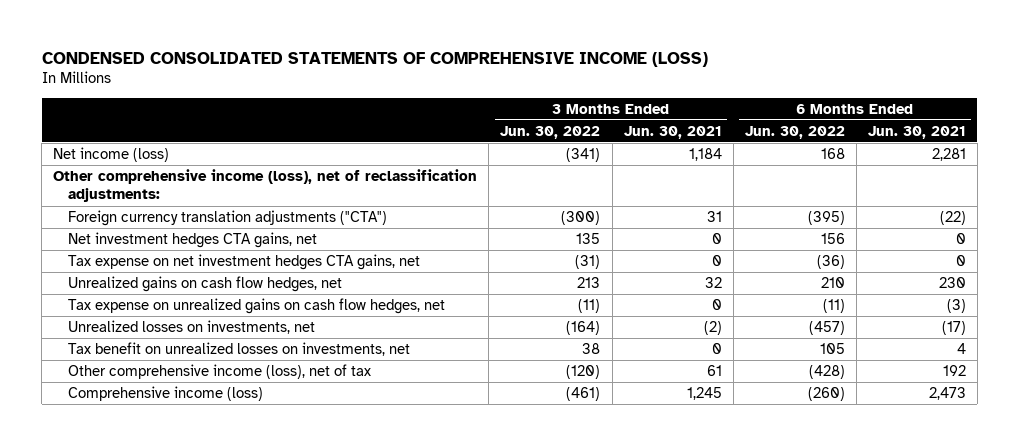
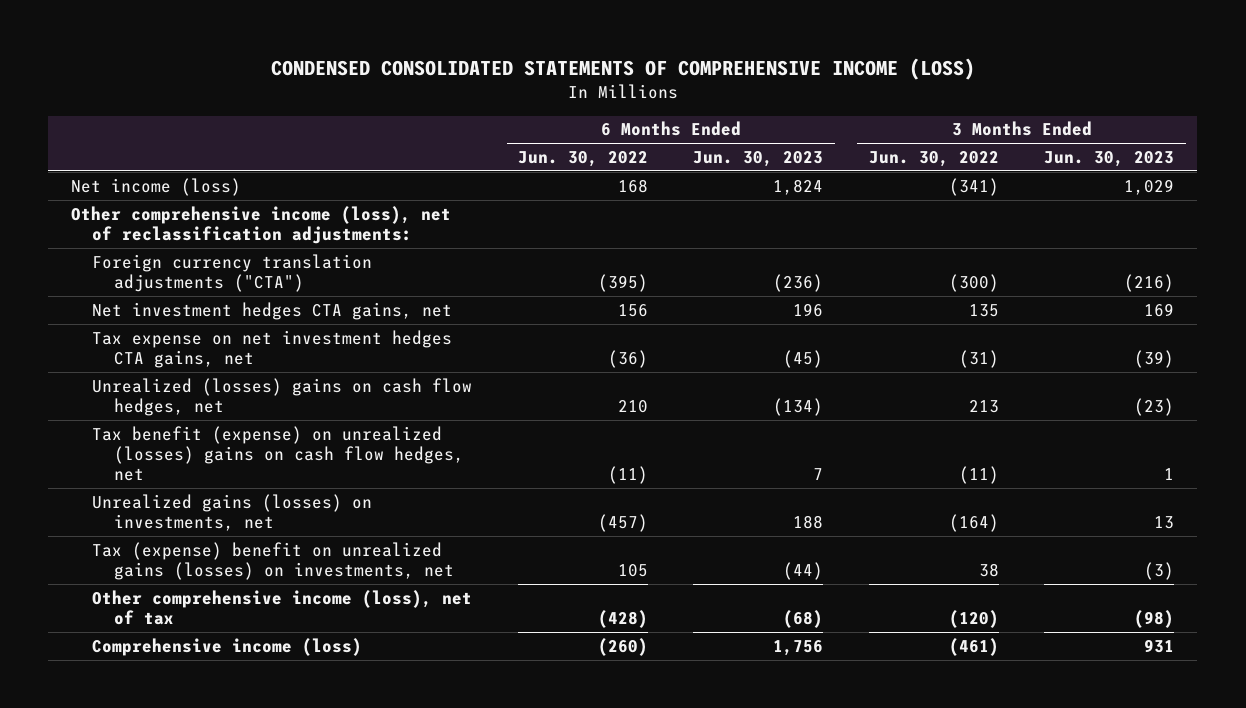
[623,125,722,139] Jun. 30, 2021 -> none
[867,125,966,139] Jun. 30, 2021 -> none
none -> [693,151,824,168] Jun. 30, 2023
none -> [1044,151,1175,168] Jun. 30, 2023
[67,275,342,292] Unrealized gains on cash flow hedges, net -> [92,377,473,417] Unrealized (losses) gains on cash flow hedges, net
[67,297,445,314] Tax expense on unrealized gains on cash flow hedges, net -> [92,425,464,482] Tax benefit (expense) on unrealized (losses) gains on cash flow hedges, net
[67,319,315,334] Unrealized losses on investments, net -> [92,493,373,532] Unrealized gains (losses) on investments, net
[67,341,410,356] Tax benefit on unrealized losses on investments, net -> [92,541,454,581] Tax (expense) benefit on unrealized gains (losses) on investments, net

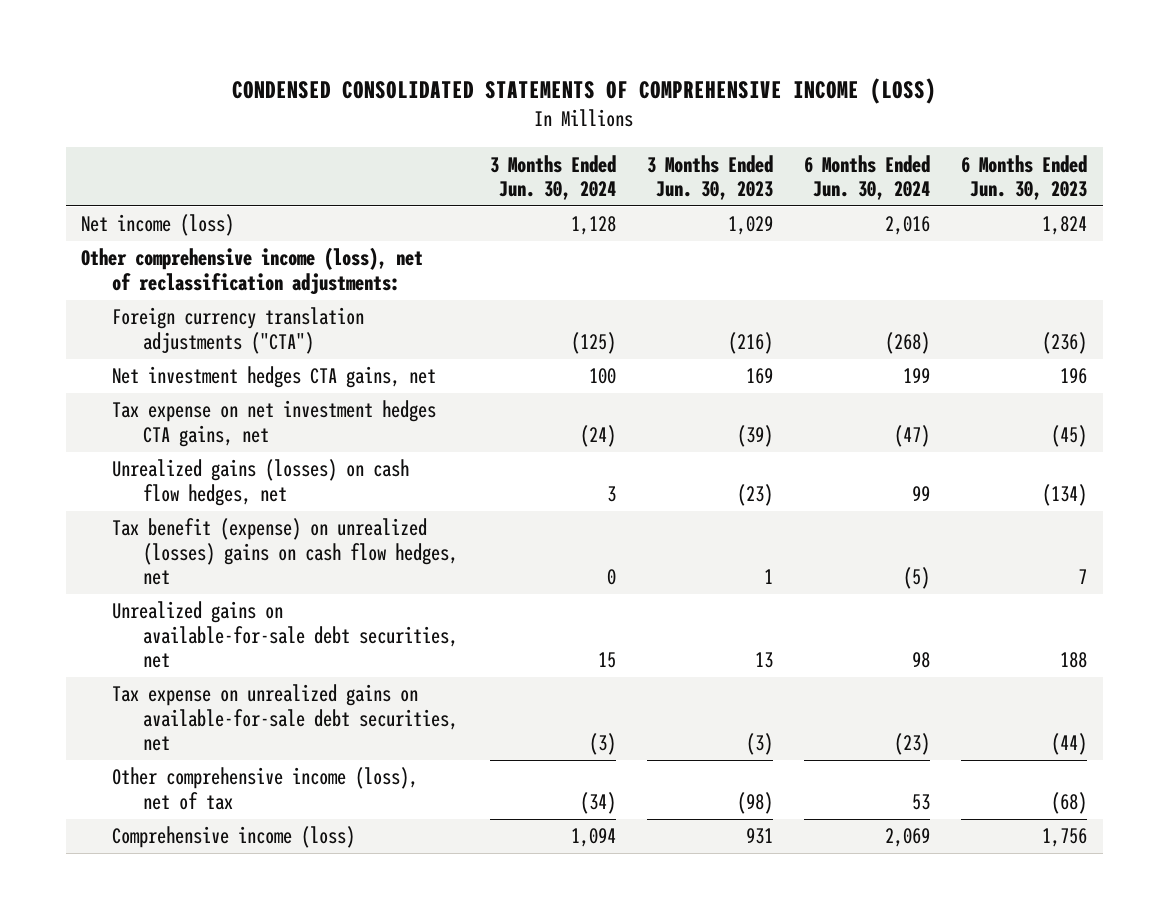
[517,151,648,168] Jun. 30, 2022 -> none
[868,151,999,168] Jun. 30, 2022 -> none
none -> [489,154,616,201] 3 Months Ended Jun. 30, 2024
none -> [804,154,931,201] 6 Months Ended Jun. 30, 2024
[92,377,473,417] Unrealized (losses) gains on cash flow hedges, net -> [112,459,410,506] Unrealized gains (losses) on cash flow hedges, net
[92,493,373,532] Unrealized gains (losses) on investments, net -> [112,601,459,669] Unrealized gains on available-for-sale debt securities, net
[92,541,454,581] Tax (expense) benefit on unrealized gains (losses) on investments, net -> [112,684,459,752] Tax expense on unrealized gains on available-for-sale debt securities, net

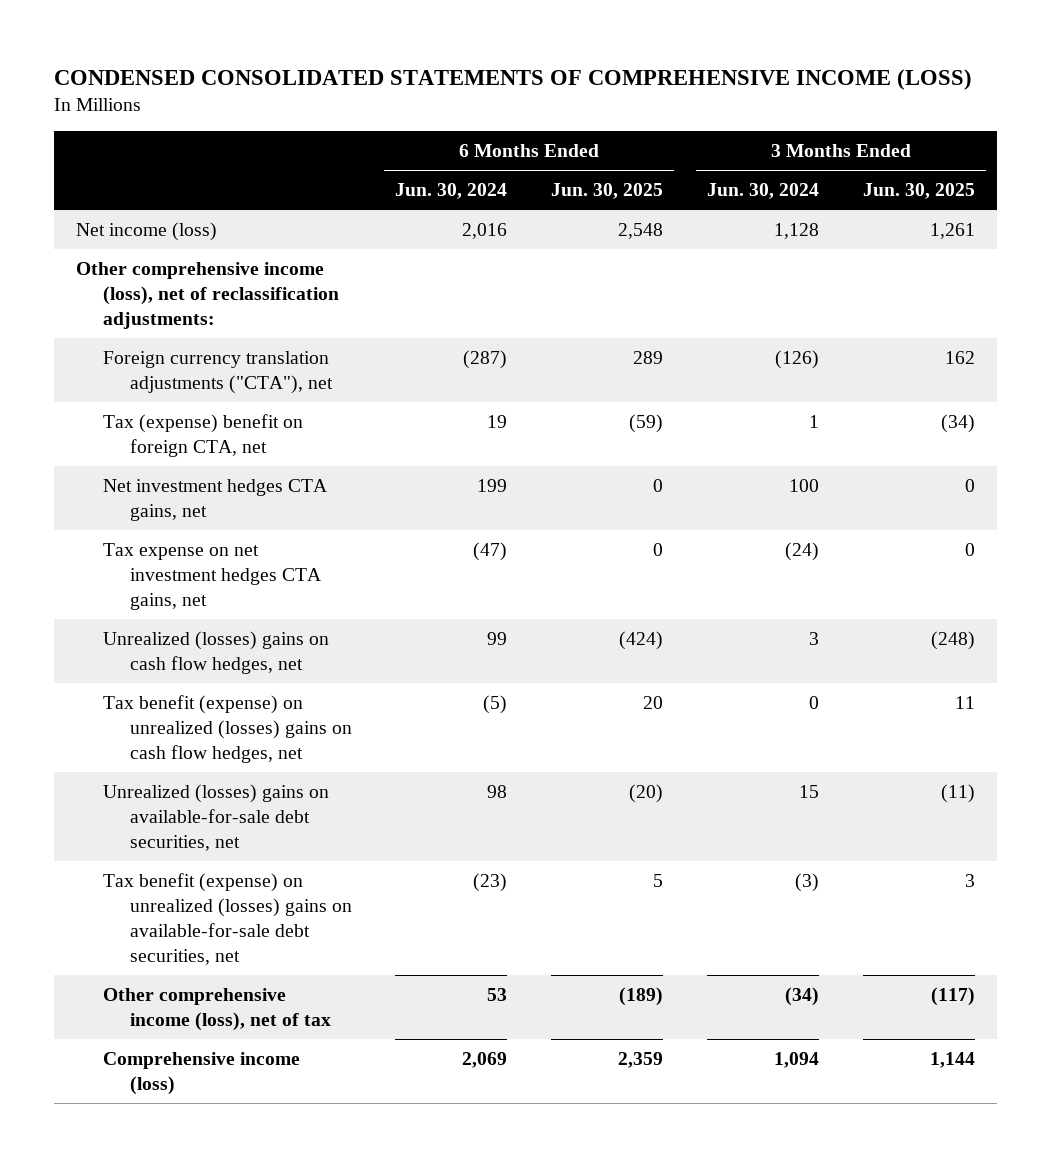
[646,154,773,201] 3 Months Ended Jun. 30, 2023 -> none
[961,154,1088,201] 6 Months Ended Jun. 30, 2023 -> none
none -> [551,183,664,200] Jun. 30, 2025
none -> [863,183,976,200] Jun. 30, 2025
[112,307,365,354] Foreign currency translation adjustments ("CTA") -> [102,351,333,395] Foreign currency translation adjustments ("CTA"), net
[570,331,616,354] (125) -> [775,350,820,370] (126)
[885,331,931,354] (268) -> [463,350,508,370] (287)
none -> [102,414,303,458] Tax (expense) benefit on foreign CTA, net
[112,459,410,506] Unrealized gains (losses) on cash flow hedges, net -> [102,631,329,675] Unrealized (losses) gains on cash flow hedges, net
[112,601,459,669] Unrealized gains on available-for-sale debt securities, net -> [102,784,329,852] Unrealized (losses) gains on available-for-sale debt securities, net
[112,684,459,752] Tax expense on unrealized gains on available-for-sale debt securities, net -> [102,873,352,966] Tax benefit (expense) on unrealized (losses) gains on available-for-sale debt securities, net

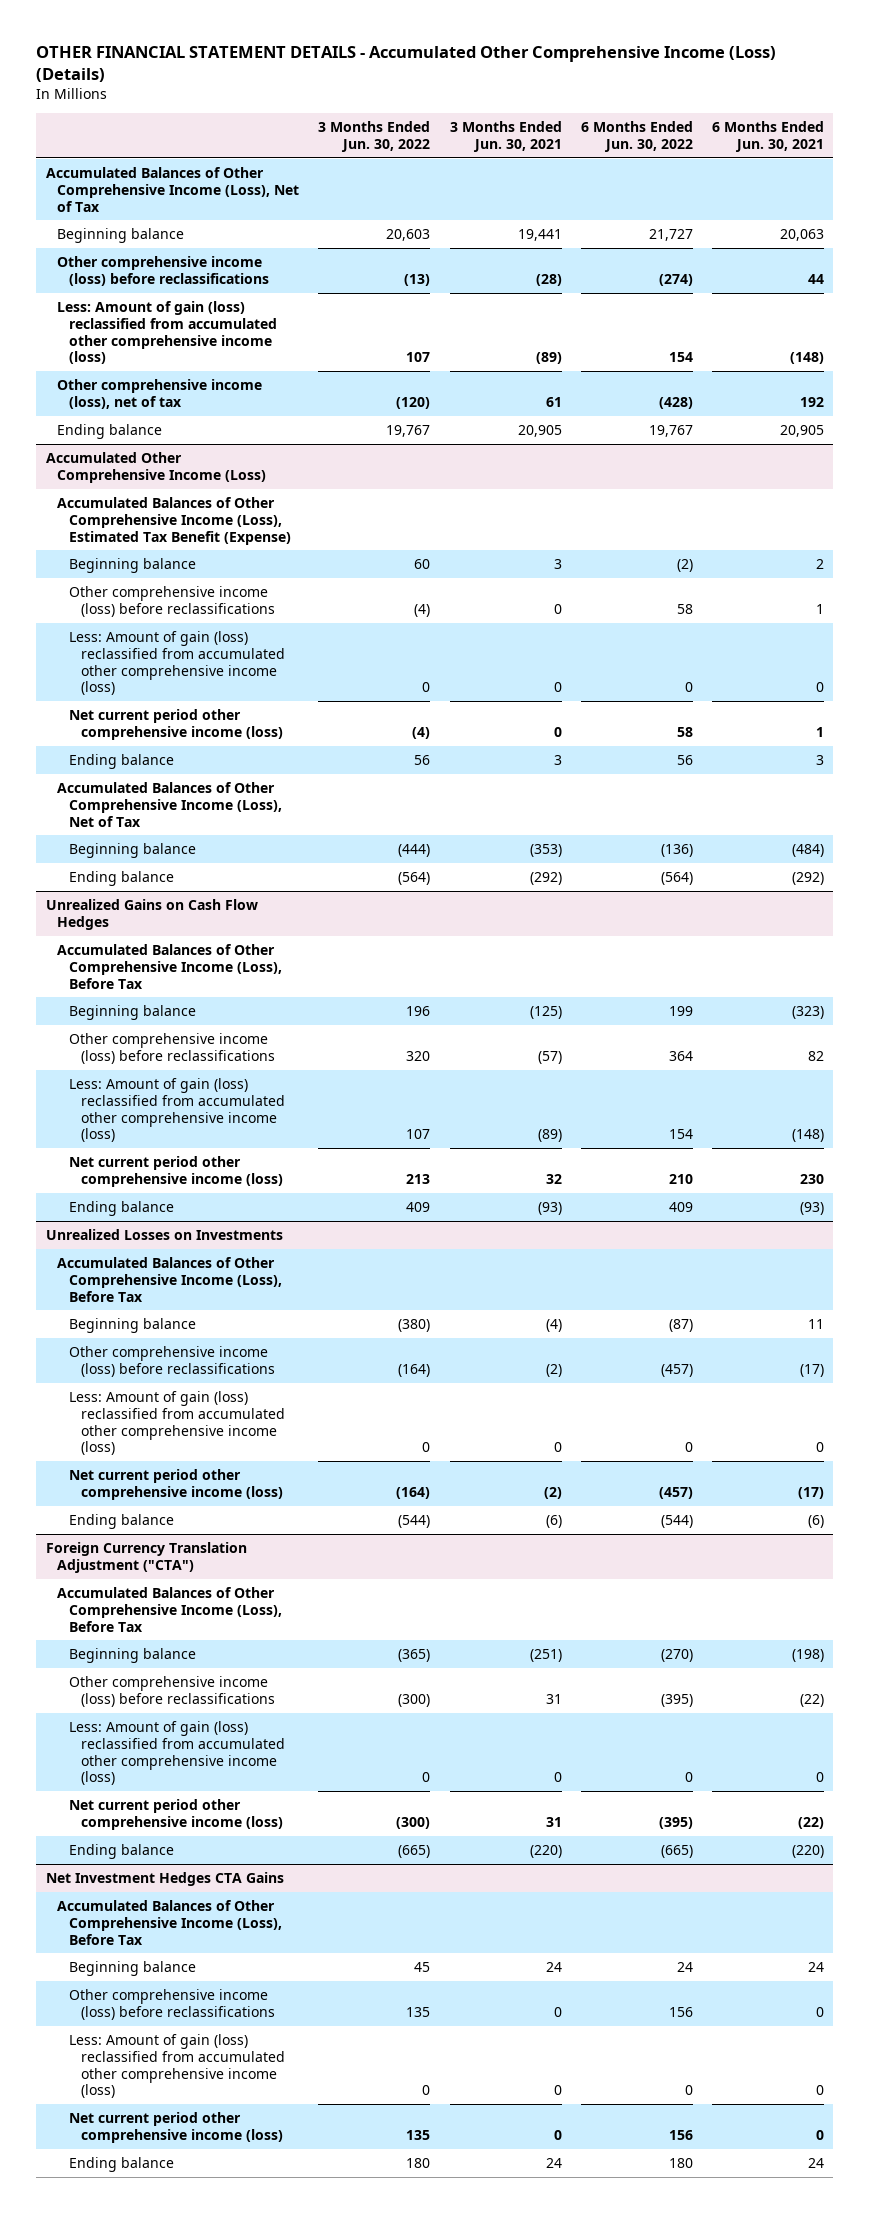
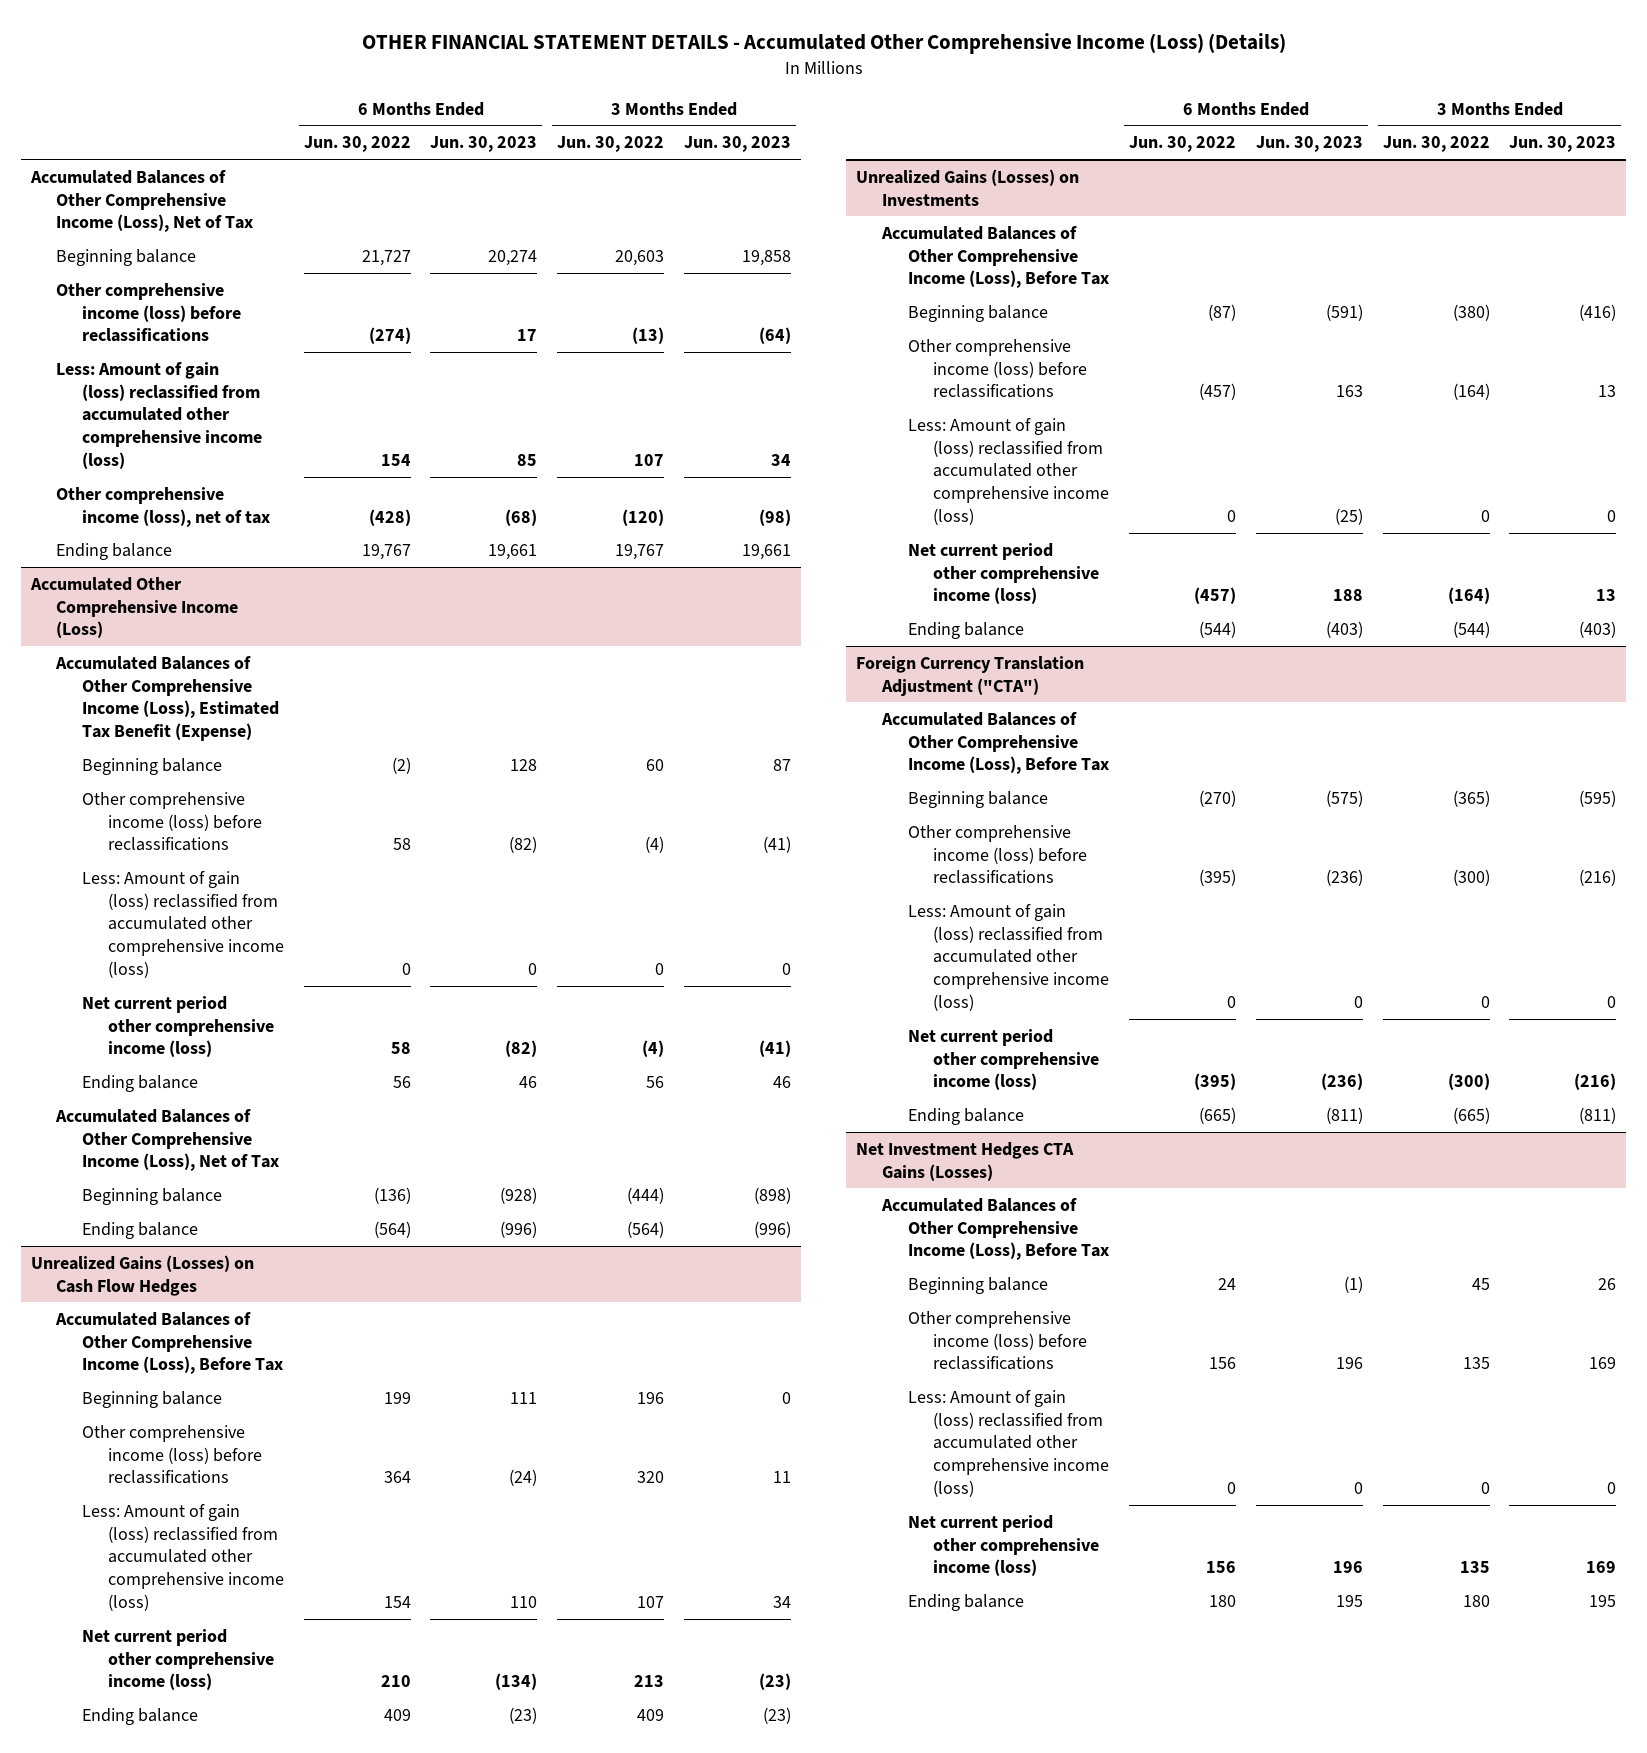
[449,121,562,153] 3 Months Ended Jun. 30, 2021 -> none
[711,121,824,153] 6 Months Ended Jun. 30, 2021 -> none
none -> [430,136,538,153] Jun. 30, 2023
none -> [684,136,792,153] Jun. 30, 2023
[45,899,258,930] Unrealized Gains on Cash Flow Hedges -> [30,1254,254,1296] Unrealized Gains (Losses) on Cash Flow Hedges
[45,1229,283,1241] Unrealized Losses on Investments -> [856,168,1080,206] Unrealized Gains (Losses) on Investments
[45,1872,284,1887] Net Investment Hedges CTA Gains -> [856,1141,1075,1181] Net Investment Hedges CTA Gains (Losses)

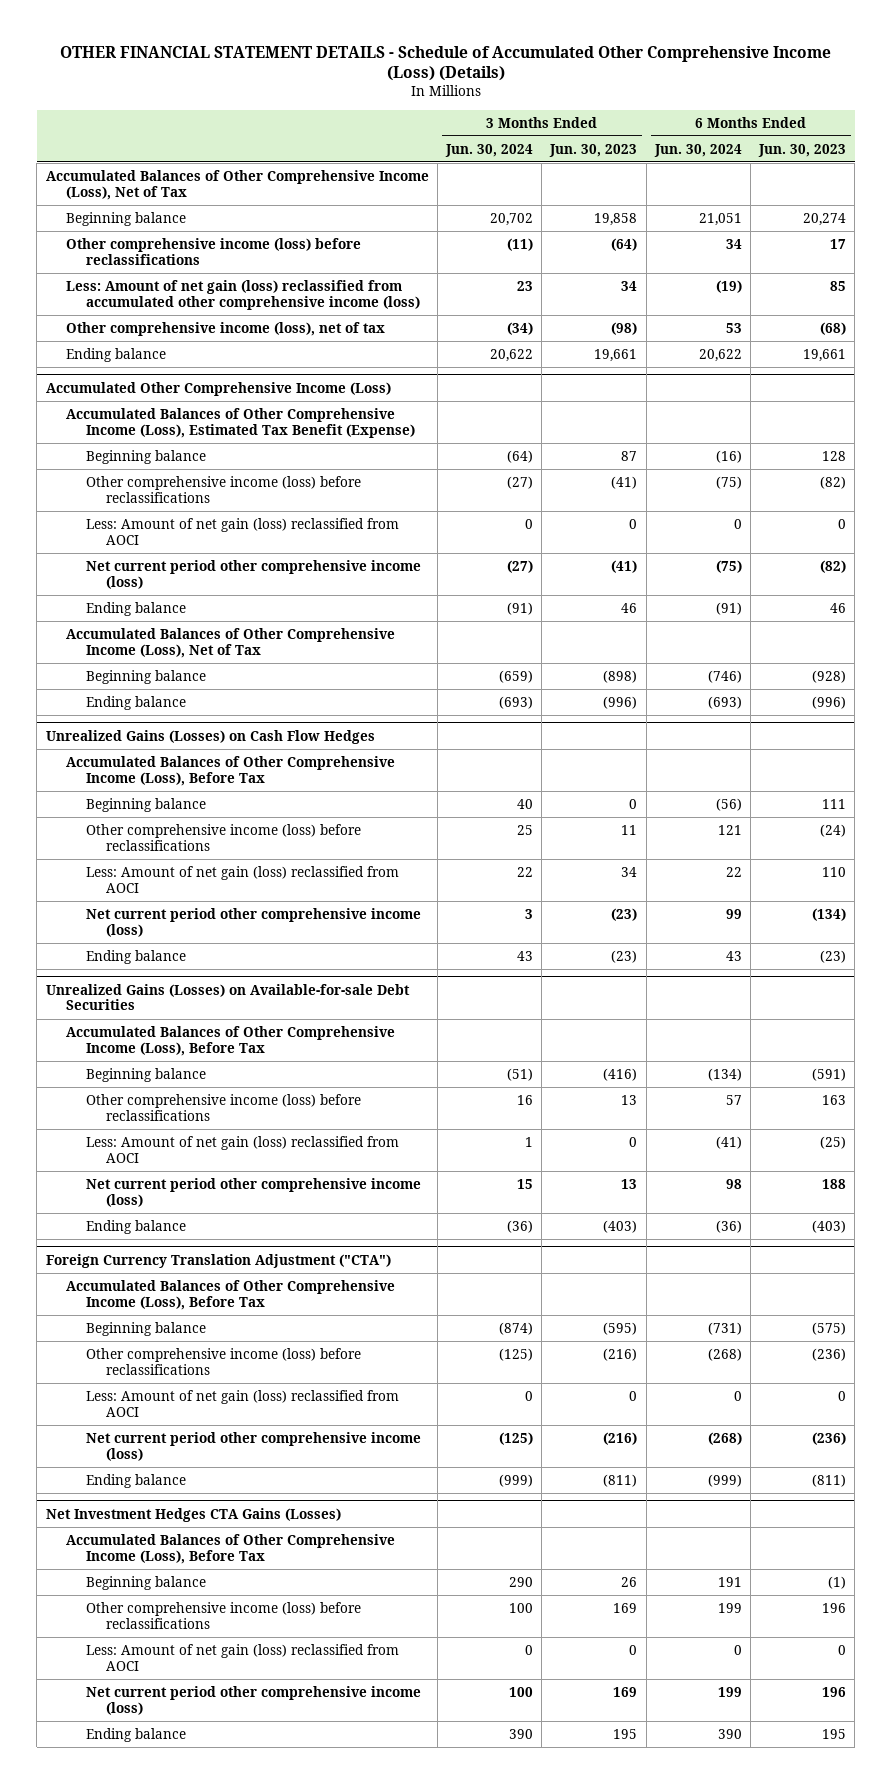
[361,33,1286,55] OTHER FINANCIAL STATEMENT DETAILS - Accumulated Other Comprehensive Income (Loss) (Details) -> [59,45,831,82] OTHER FINANCIAL STATEMENT DETAILS - Schedule of Accumulated Other Comprehensive Income (Loss) (Details)
[303,136,411,153] Jun. 30, 2022 -> none
[557,136,665,153] Jun. 30, 2022 -> none
none -> [445,143,534,157] Jun. 30, 2024
none -> [653,143,742,157] Jun. 30, 2024
[56,361,263,469] Less: Amount of gain (loss) reclassified from accumulated other comprehensive income (loss) -> [65,279,420,310] Less: Amount of net gain (loss) reclassified from accumulated other comprehensive income (loss)
[82,870,284,978] Less: Amount of gain (loss) reclassified from accumulated other comprehensive income (loss) -> [85,517,399,545] Less: Amount of net gain (loss) reclassified from AOCI
[82,1503,284,1611] Less: Amount of gain (loss) reclassified from accumulated other comprehensive income (loss) -> [85,865,399,893] Less: Amount of net gain (loss) reclassified from AOCI
[856,168,1080,206] Unrealized Gains (Losses) on Investments -> [45,983,410,1011] Unrealized Gains (Losses) on Available-for-sale Debt Securities
[907,417,1110,525] Less: Amount of gain (loss) reclassified from accumulated other comprehensive income (loss) -> [85,1135,399,1163] Less: Amount of net gain (loss) reclassified from AOCI
[907,903,1110,1011] Less: Amount of gain (loss) reclassified from accumulated other comprehensive income (loss) -> [85,1389,399,1417] Less: Amount of net gain (loss) reclassified from AOCI
[907,1389,1110,1497] Less: Amount of gain (loss) reclassified from accumulated other comprehensive income (loss) -> [85,1643,399,1671] Less: Amount of net gain (loss) reclassified from AOCI

